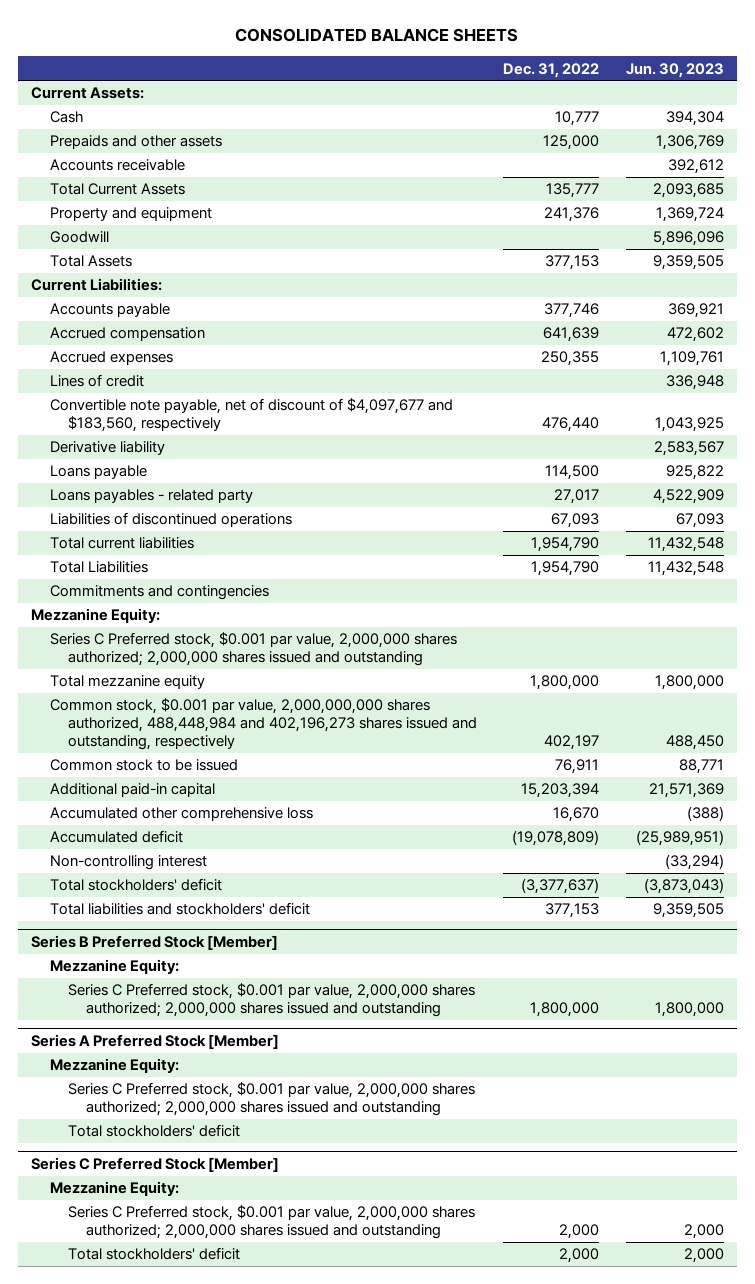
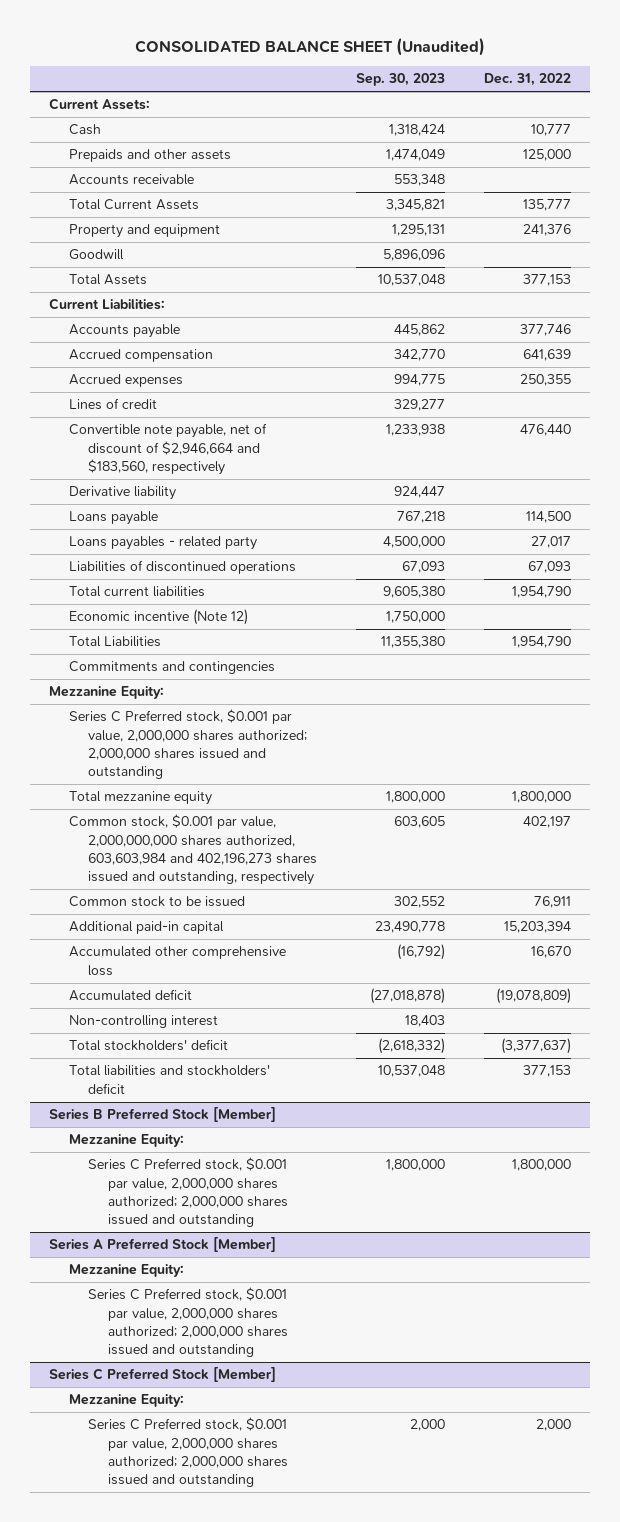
[235,28,519,43] CONSOLIDATED BALANCE SHEETS -> [135,37,486,56] CONSOLIDATED BALANCE SHEET (Unaudited)
[625,62,724,78] Jun. 30, 2023 -> none
none -> [356,73,446,87] Sep. 30, 2023
[49,398,453,433] Convertible note payable, net of discount of $4,097,677 and $183,560, respectively -> [68,423,267,475] Convertible note payable, net of discount of $2,946,664 and $183,560, respectively
none -> [68,609,248,626] Economic incentive (Note 12)
[49,698,478,751] Common stock, $0.001 par value, 2,000,000,000 shares authorized, 488,448,984 and 402,196,273 shares issued and outstanding, respectively -> [68,814,318,885] Common stock, $0.001 par value, 2,000,000,000 shares authorized, 603,603,984 and 402,196,273 shares issued and outstanding, respectively
[68,1124,241,1138] Total stockholders' deficit -> none
[68,1247,241,1261] Total stockholders' deficit -> none

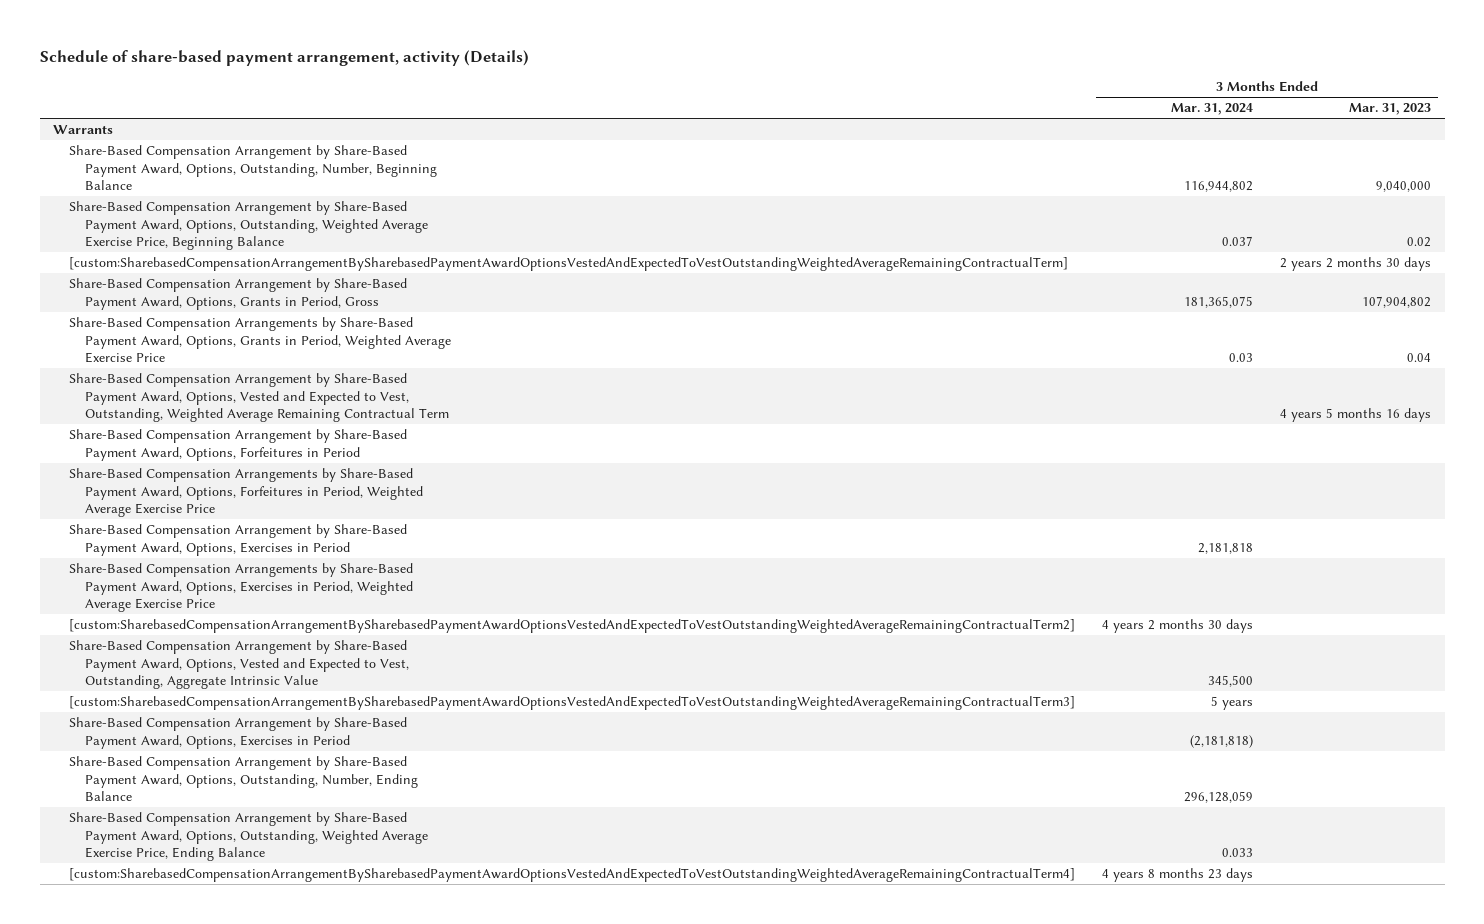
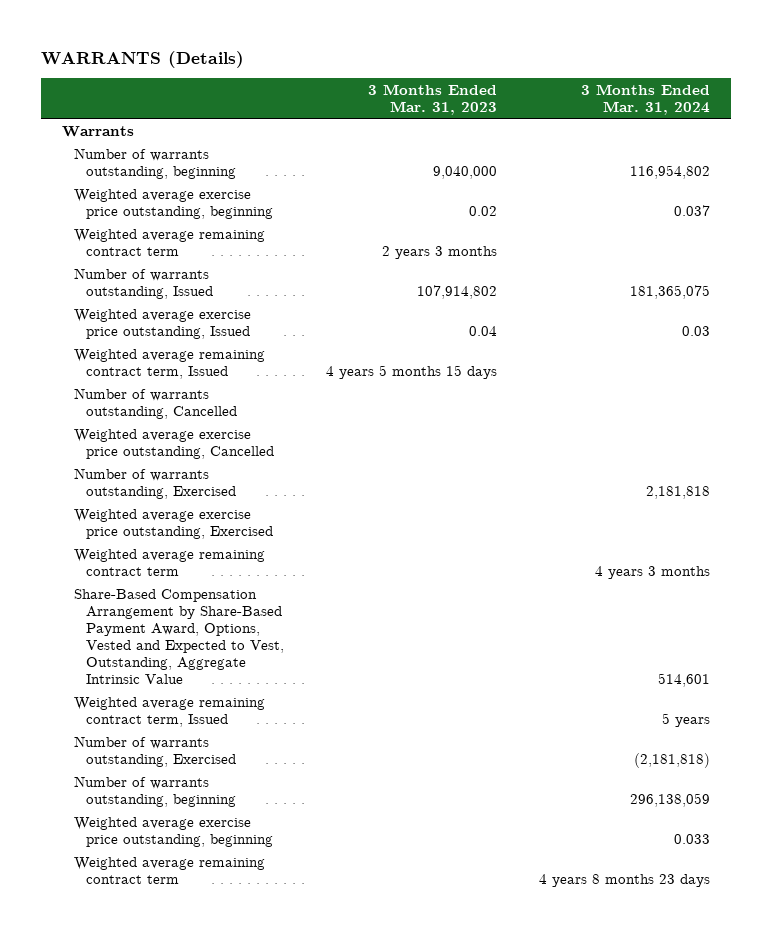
[39,49,529,66] Schedule of share-based payment arrangement, activity (Details) -> [40,50,244,68] WARRANTS (Details)
[69,257,1069,272] [custom:SharebasedCompensationArrangementBySharebasedPaymentAwardOptionsVestedAndExpectedToVestOutstandingWeightedAverageRemainingContractualTerm] -> none
[69,278,408,310] Share-Based Compensation Arrangement by Share-Based Payment Award, Options, Grants in Period, Gross -> none
[69,373,450,423] Share-Based Compensation Arrangement by Share-Based Payment Award, Options, Vested and Expected to Vest, Outstanding, Weighted Average Remaining Contractual Term -> none
[69,619,1076,634] [custom:SharebasedCompensationArrangementBySharebasedPaymentAwardOptionsVestedAndExpectedToVestOutstandingWeightedAverageRemainingContractualTerm2] -> none
[69,756,419,802] Share-Based Compensation Arrangement by Share-Based Payment Award, Options, Outstanding, Number, Ending Balance -> none
[69,145,438,191] Share-Based Compensation Arrangement by Share-Based Payment Award, Options, Outstanding, Number, Beginning Balance -> [73,147,236,179] Number of warrants outstanding, beginning
[1184,181,1254,193] 116,944,802 -> [629,164,710,179] 116,954,802
[69,201,429,251] Share-Based Compensation Arrangement by Share-Based Payment Award, Options, Outstanding, Weighted Average Exercise Price, Beginning Balance -> [73,188,273,219] Weighted average exercise price outstanding, beginning
none -> [73,228,265,256] Weighted average remaining contract term
none -> [73,267,213,299] Number of warrants outstanding, Issued
[69,317,452,364] Share-Based Compensation Arrangements by Share-Based Payment Award, Options, Grants in Period, Weighted Average Exercise Price -> [73,308,251,339] Weighted average exercise price outstanding, Issued
none -> [73,348,265,379] Weighted average remaining contract term, Issued
[69,429,408,461] Share-Based Compensation Arrangement by Share-Based Payment Award, Options, Forfeitures in Period -> [73,387,237,419] Number of warrants outstanding, Cancelled
[69,468,424,518] Share-Based Compensation Arrangements by Share-Based Payment Award, Options, Forfeitures in Period, Weighted Average Exercise Price -> [73,428,274,459] Weighted average exercise price outstanding, Cancelled
[69,524,408,556] Share-Based Compensation Arrangement by Share-Based Payment Award, Options, Exercises in Period -> [73,467,236,499] Number of warrants outstanding, Exercised
[69,563,414,613] Share-Based Compensation Arrangements by Share-Based Payment Award, Options, Exercises in Period, Weighted Average Exercise Price -> [73,508,273,539] Weighted average exercise price outstanding, Exercised
none -> [73,548,265,576] Weighted average remaining contract term
[1208,675,1254,688] 345,500 -> [657,673,710,688] 514,601
[69,696,1076,711] [custom:SharebasedCompensationArrangementBySharebasedPaymentAwardOptionsVestedAndExpectedToVestOutstandingWeightedAverageRemainingContractualTerm3] -> [73,696,265,727] Weighted average remaining contract term, Issued
[69,717,408,749] Share-Based Compensation Arrangement by Share-Based Payment Award, Options, Exercises in Period -> [73,735,236,767] Number of warrants outstanding, Exercised
none -> [73,775,236,807] Number of warrants outstanding, beginning
[69,812,429,862] Share-Based Compensation Arrangement by Share-Based Payment Award, Options, Outstanding, Weighted Average Exercise Price, Ending Balance -> [73,816,273,847] Weighted average exercise price outstanding, beginning
[69,868,1076,883] [custom:SharebasedCompensationArrangementBySharebasedPaymentAwardOptionsVestedAndExpectedToVestOutstandingWeightedAverageRemainingContractualTerm4] -> [73,856,265,884] Weighted average remaining contract term

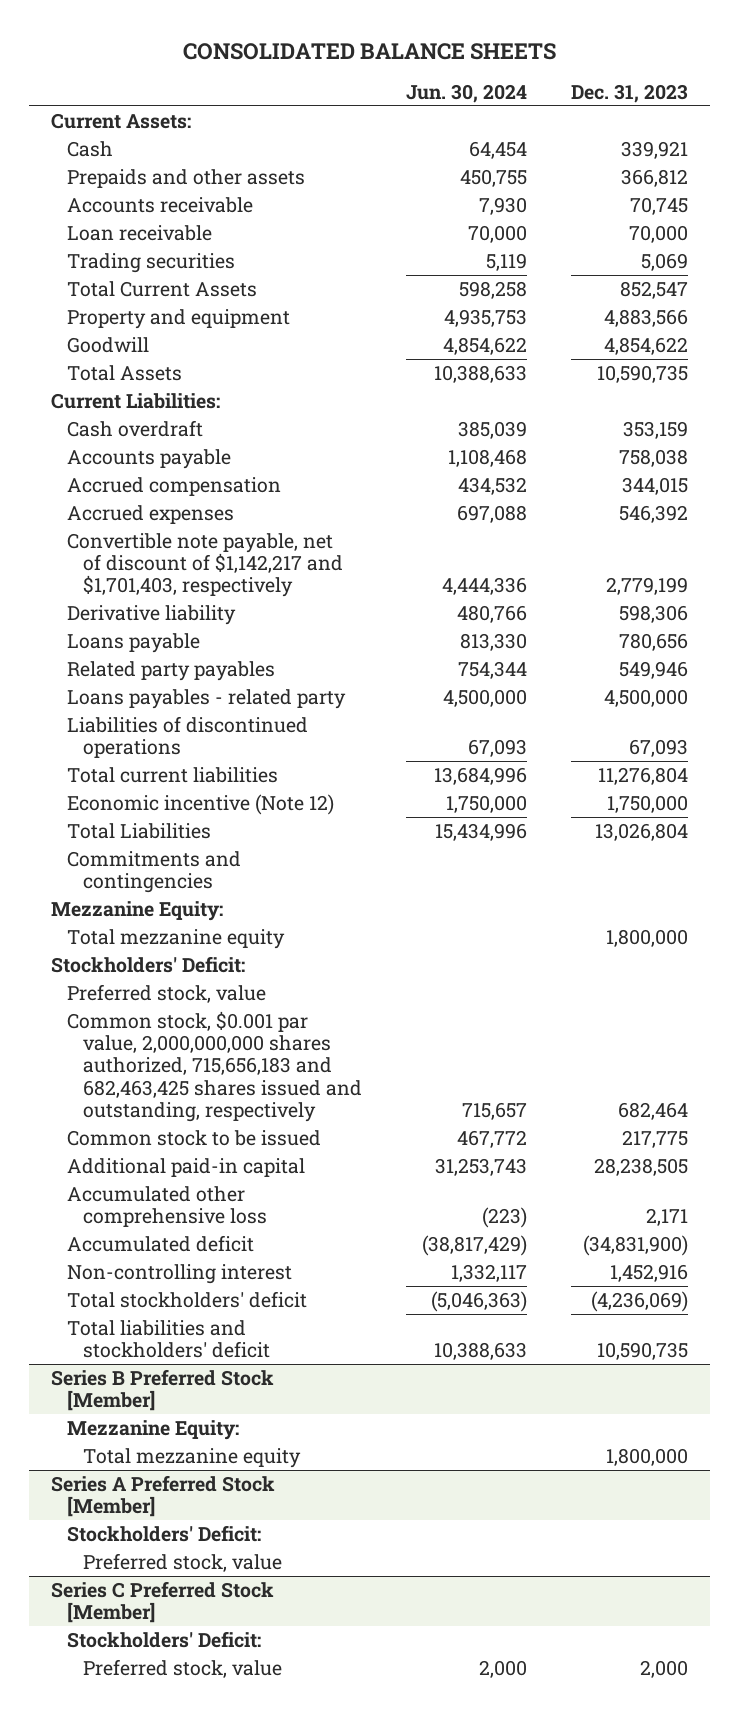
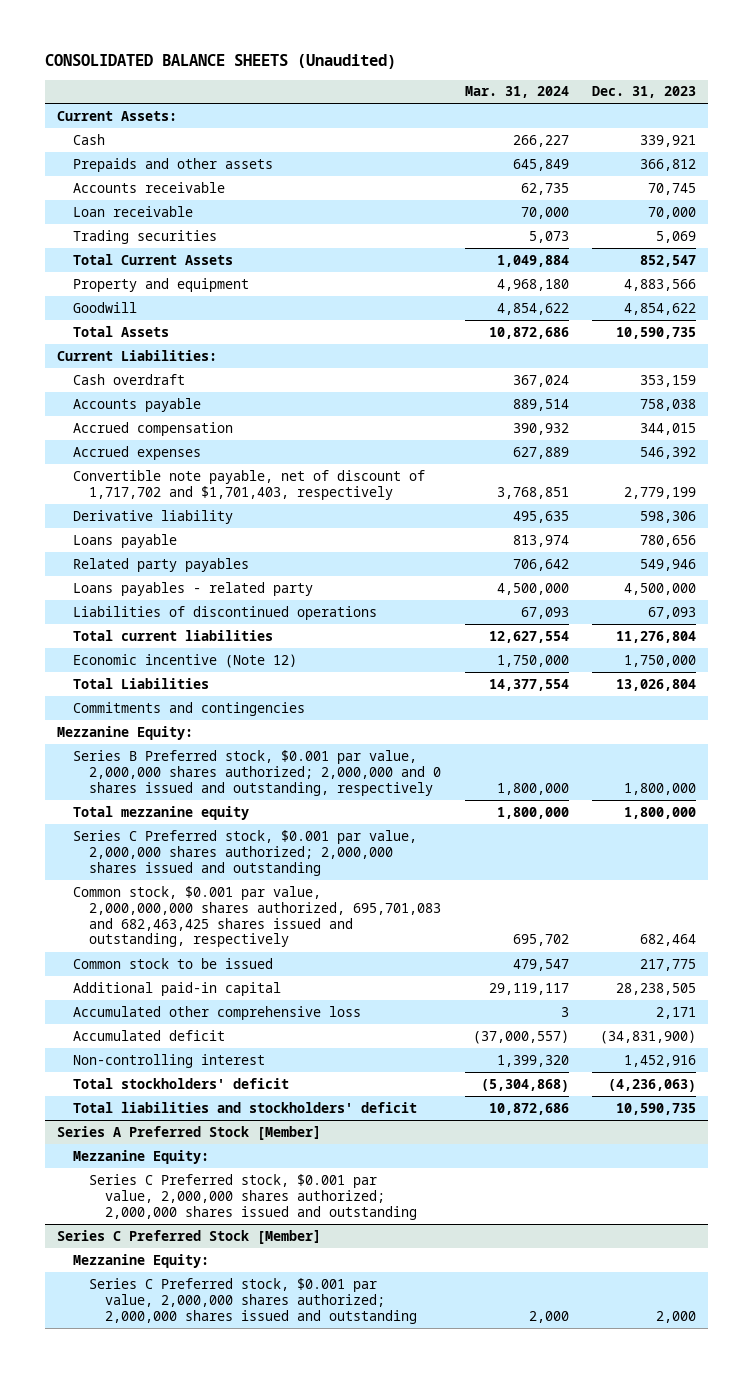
[182,42,556,60] CONSOLIDATED BALANCE SHEETS -> [45,54,397,70] CONSOLIDATED BALANCE SHEETS (Unaudited)
[406,84,528,104] Jun. 30, 2024 -> none
none -> [464,86,569,99] Mar. 31, 2024
[67,532,344,598] Convertible note payable, net of discount of $1,142,217 and $1,701,403, respectively -> [73,469,426,500] Convertible note payable, net of discount of 1,717,702 and $1,701,403, respectively
none -> [73,749,442,796] Series B Preferred stock, $0.001 par value, 2,000,000 shares authorized; 2,000,000 and 0 shares issued and outstanding, respectively
[50,955,245,973] Stockholders' Deficit: -> none
[67,983,267,1003] Preferred stock, value -> [73,829,418,876] Series C Preferred stock, $0.001 par value, 2,000,000 shares authorized; 2,000,000 shares issued and outstanding
[67,1010,363,1123] Common stock, $0.001 par value, 2,000,000,000 shares authorized, 715,656,183 and 682,463,425 shares issued and outstanding, respectively -> [73,885,442,948] Common stock, $0.001 par value, 2,000,000,000 shares authorized, 695,701,083 and 682,463,425 shares issued and outstanding, respectively
[591,1290,689,1312] (4,236,069) -> [608,1078,697,1092] (4,236,063)
[50,1368,274,1412] Series B Preferred Stock [Member] -> none
[67,1419,240,1440] Mezzanine Equity: -> none
[83,1447,302,1468] Total mezzanine equity -> none
[67,1524,262,1542] Stockholders' Deficit: -> [73,1149,210,1164] Mezzanine Equity:
[83,1552,283,1572] Preferred stock, value -> [89,1173,418,1220] Series C Preferred stock, $0.001 par value, 2,000,000 shares authorized; 2,000,000 shares issued and outstanding
[67,1630,262,1648] Stockholders' Deficit: -> [73,1253,210,1268] Mezzanine Equity:
[83,1658,283,1678] Preferred stock, value -> [89,1277,418,1324] Series C Preferred stock, $0.001 par value, 2,000,000 shares authorized; 2,000,000 shares issued and outstanding

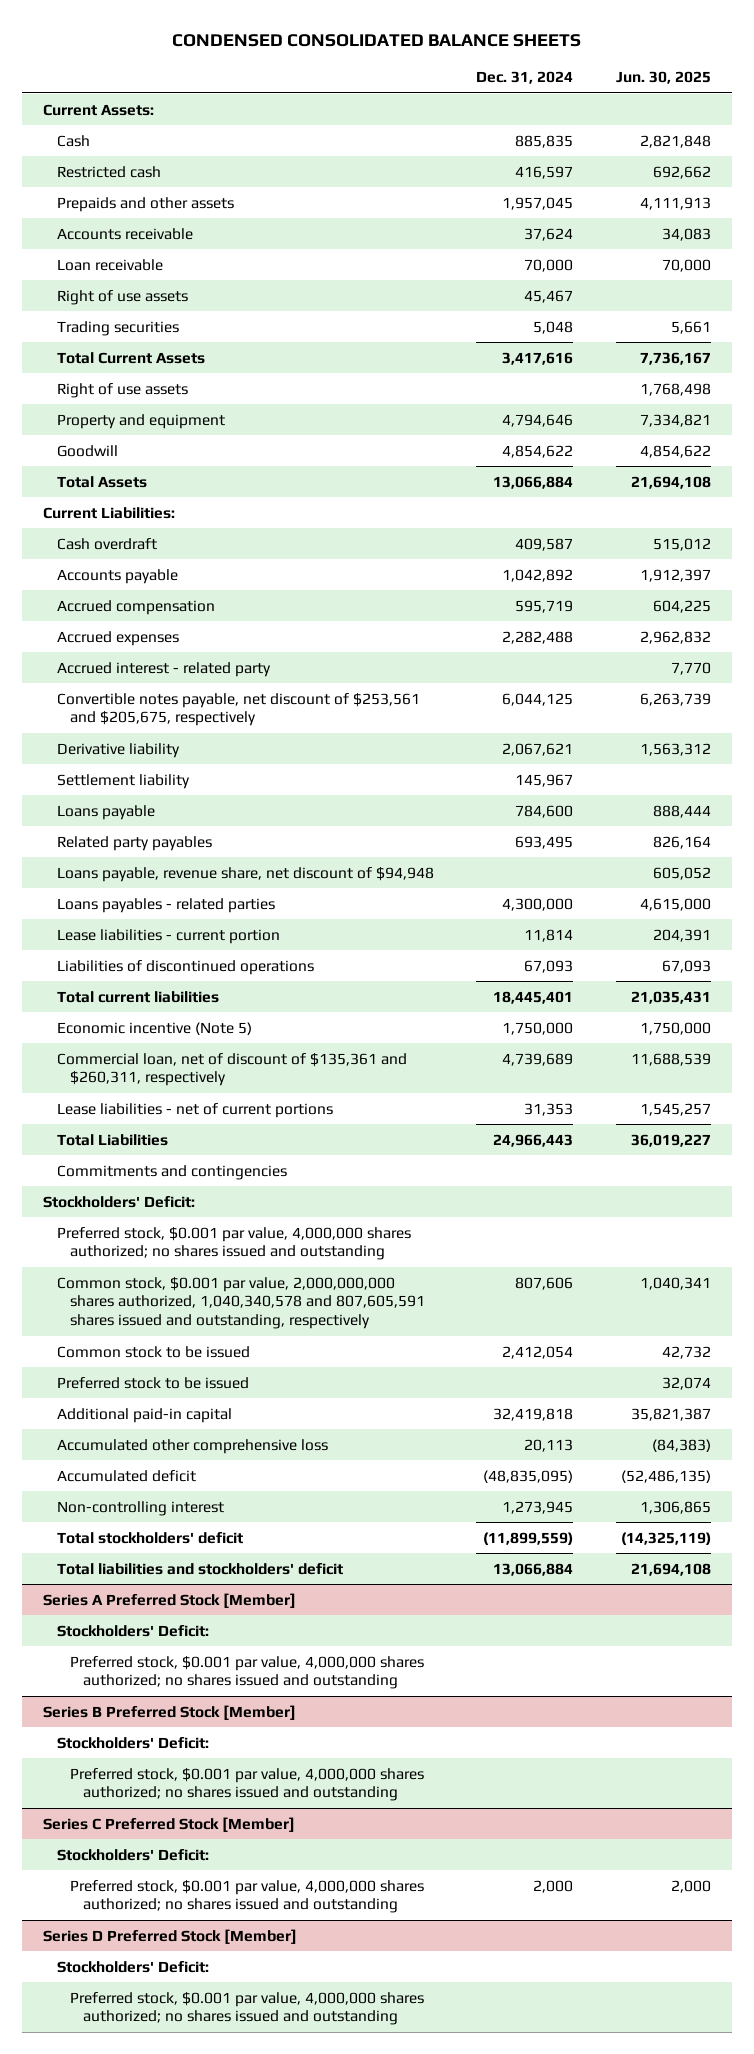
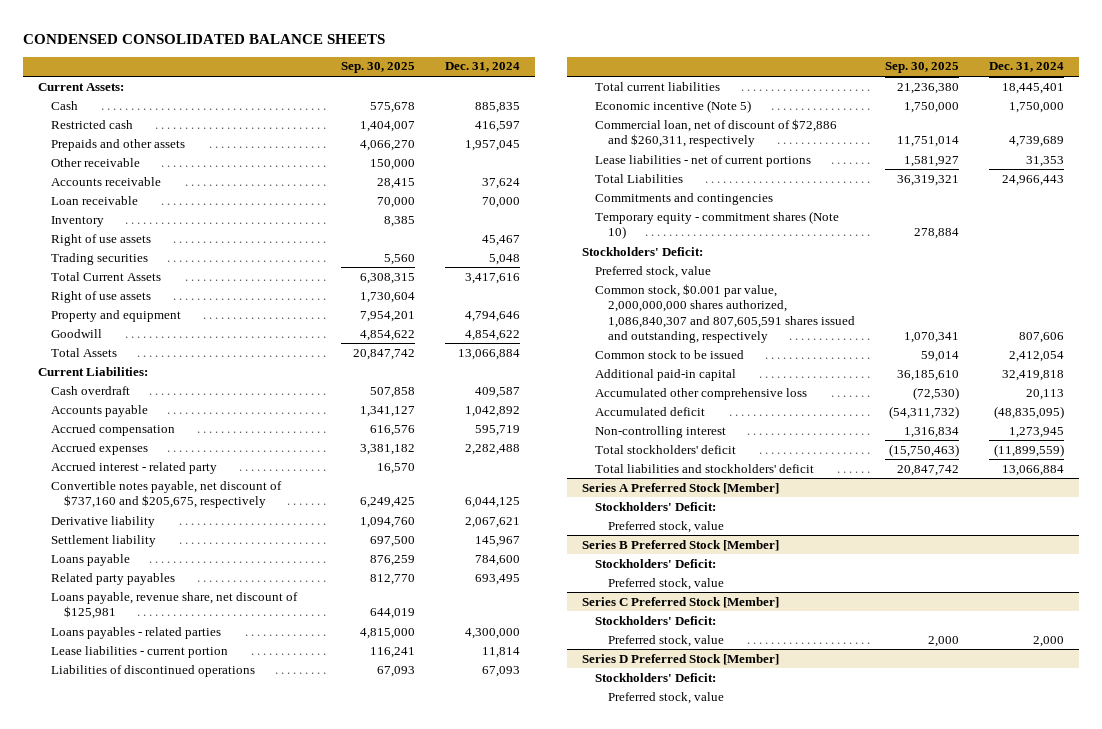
[615,71,711,85] Jun. 30, 2025 -> none
none -> [341,62,416,74] Sep. 30, 2025
none -> [51,157,141,167] Other receivable
none -> [51,215,105,227] Inventory
[56,692,420,727] Convertible notes payable, net discount of $253,561 and $205,675, respectively -> [51,480,283,509] Convertible notes payable, net discount of $737,160 and $205,675, respectively
[56,866,434,882] Loans payable, revenue share, net discount of $94,948 -> [51,591,299,620] Loans payable, revenue share, net discount of $125,981
[56,1052,407,1087] Commercial loan, net of discount of $135,361 and $260,311, respectively -> [595,118,838,148] Commercial loan, net of discount of $72,886 and $260,311, respectively
none -> [595,210,840,240] Temporary equity - commitment shares (Note 10)
[56,1226,411,1261] Preferred stock, $0.001 par value, 4,000,000 shares authorized; no shares issued and outstanding -> [595,265,712,278] Preferred stock, value
[56,1276,425,1330] Common stock, $0.001 par value, 2,000,000,000 shares authorized, 1,040,340,578 and 807,605,591 shares issued and outstanding, respectively -> [595,283,856,343] Common stock, $0.001 par value, 2,000,000,000 shares authorized, 1,086,840,307 and 807,605,591 shares issued and outstanding, respectively
[56,1376,249,1389] Preferred stock to be issued -> none
[69,1655,424,1690] Preferred stock, $0.001 par value, 4,000,000 shares authorized; no shares issued and outstanding -> [608,520,725,533] Preferred stock, value
[69,1767,424,1802] Preferred stock, $0.001 par value, 4,000,000 shares authorized; no shares issued and outstanding -> [608,577,725,590] Preferred stock, value
[69,1879,424,1914] Preferred stock, $0.001 par value, 4,000,000 shares authorized; no shares issued and outstanding -> [608,634,725,647] Preferred stock, value
[69,1991,424,2026] Preferred stock, $0.001 par value, 4,000,000 shares authorized; no shares issued and outstanding -> [608,691,725,704] Preferred stock, value

